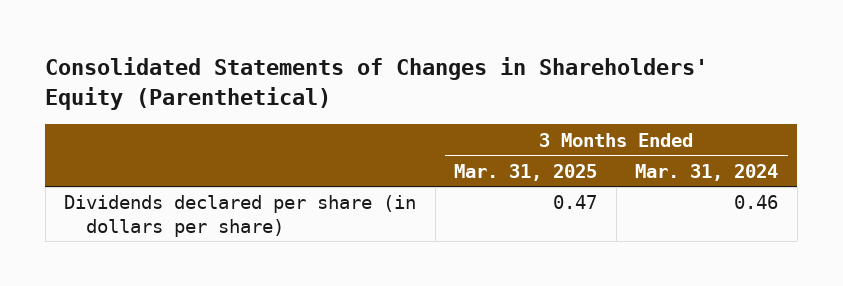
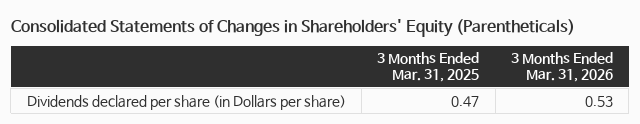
[45,57,709,111] Consolidated Statements of Changes in Shareholders' Equity (Parenthetical) -> [10,19,575,38] Consolidated Statements of Changes in Shareholders' Equity (Parentheticals)
[635,163,779,181] Mar. 31, 2024 -> none
none -> [510,52,613,83] 3 Months Ended Mar. 31, 2026
[64,195,417,237] Dividends declared per share (in dollars per share) -> [26,94,346,110] Dividends declared per share (in Dollars per share)

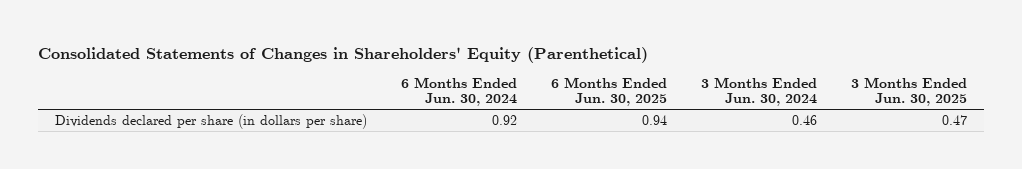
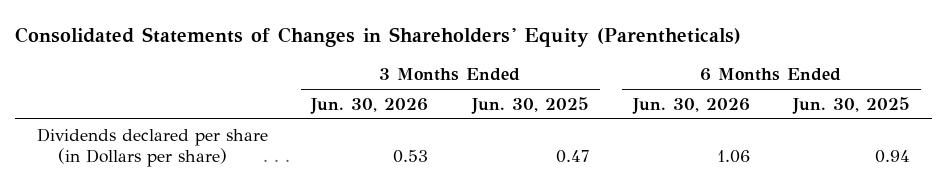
[38,47,649,64] Consolidated Statements of Changes in Shareholders' Equity (Parenthetical) -> [15,27,742,48] Consolidated Statements of Changes in Shareholders' Equity (Parentheticals)
[401,76,518,107] 6 Months Ended Jun. 30, 2024 -> none
[700,76,817,107] 3 Months Ended Jun. 30, 2024 -> none
none -> [310,97,429,114] Jun. 30, 2026
none -> [631,97,750,114] Jun. 30, 2026
[55,114,368,130] Dividends declared per share (in dollars per share) -> [36,127,268,168] Dividends declared per share (in Dollars per share)

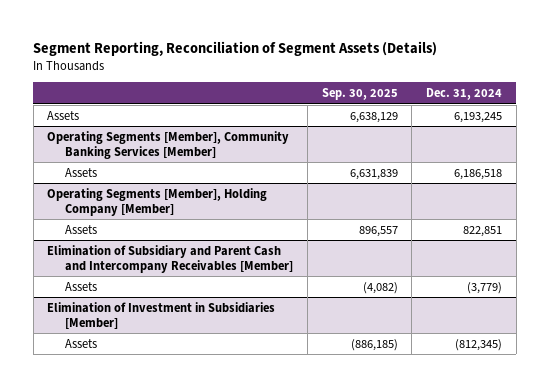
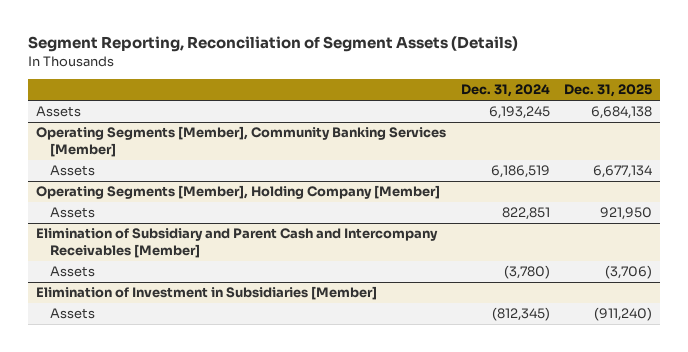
[321,88,398,101] Sep. 30, 2025 -> none
none -> [564,84,653,98] Dec. 31, 2025
[454,168,503,180] 6,186,518 -> [490,165,550,179] 6,186,519
[467,281,503,294] (3,779) -> [503,265,550,280] (3,780)

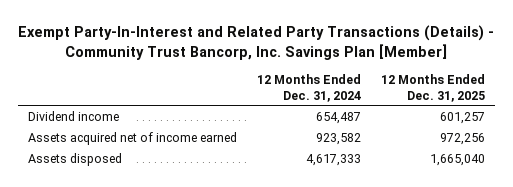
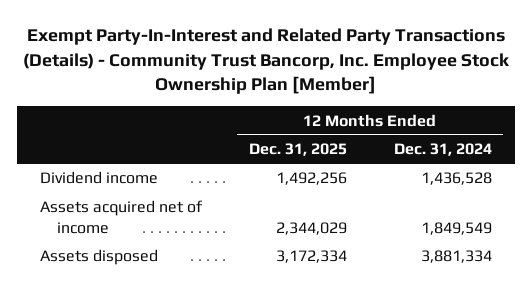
[18,25,495,60] Exempt Party-In-Interest and Related Party Transactions (Details) - Community Trust Bancorp, Inc. Savings Plan [Member] -> [22,28,509,95] Exempt Party-In-Interest and Related Party Transactions (Details) - Community Trust Bancorp, Inc. Employee Stock Ownership Plan [Member]
[315,111,361,124] 654,487 -> [420,172,492,186] 1,436,528
[440,111,486,124] 601,257 -> [275,172,347,186] 1,492,256
[27,131,237,145] Assets acquired net of income earned -> [40,200,204,234] Assets acquired net of income
[315,132,361,145] 923,582 -> [420,221,492,235] 1,849,549
[440,132,486,145] 972,256 -> [275,221,347,235] 2,344,029
[305,153,361,166] 4,617,333 -> [420,250,492,264] 3,881,334
[430,153,486,166] 1,665,040 -> [275,250,347,264] 3,172,334

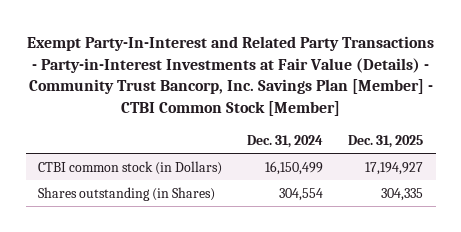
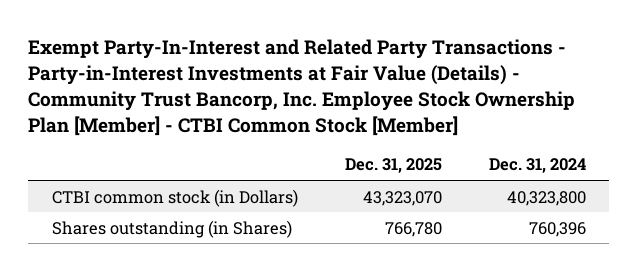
[26,35,434,117] Exempt Party-In-Interest and Related Party Transactions - Party-in-Interest Investments at Fair Value (Details) - Community Trust Bancorp, Inc. Savings Plan [Member] - CTBI Common Stock [Member] -> [28,39,576,136] Exempt Party-In-Interest and Related Party Transactions - Party-in-Interest Investments at Fair Value (Details) - Community Trust Bancorp, Inc. Employee Stock Ownership Plan [Member] - CTBI Common Stock [Member]
[265,160,324,175] 16,150,499 -> [506,190,586,206] 40,323,800
[365,161,424,175] 17,194,927 -> [362,190,442,206] 43,323,070
[279,187,324,201] 304,554 -> [528,221,586,237] 760,396
[381,187,424,201] 304,335 -> [384,221,442,237] 766,780

